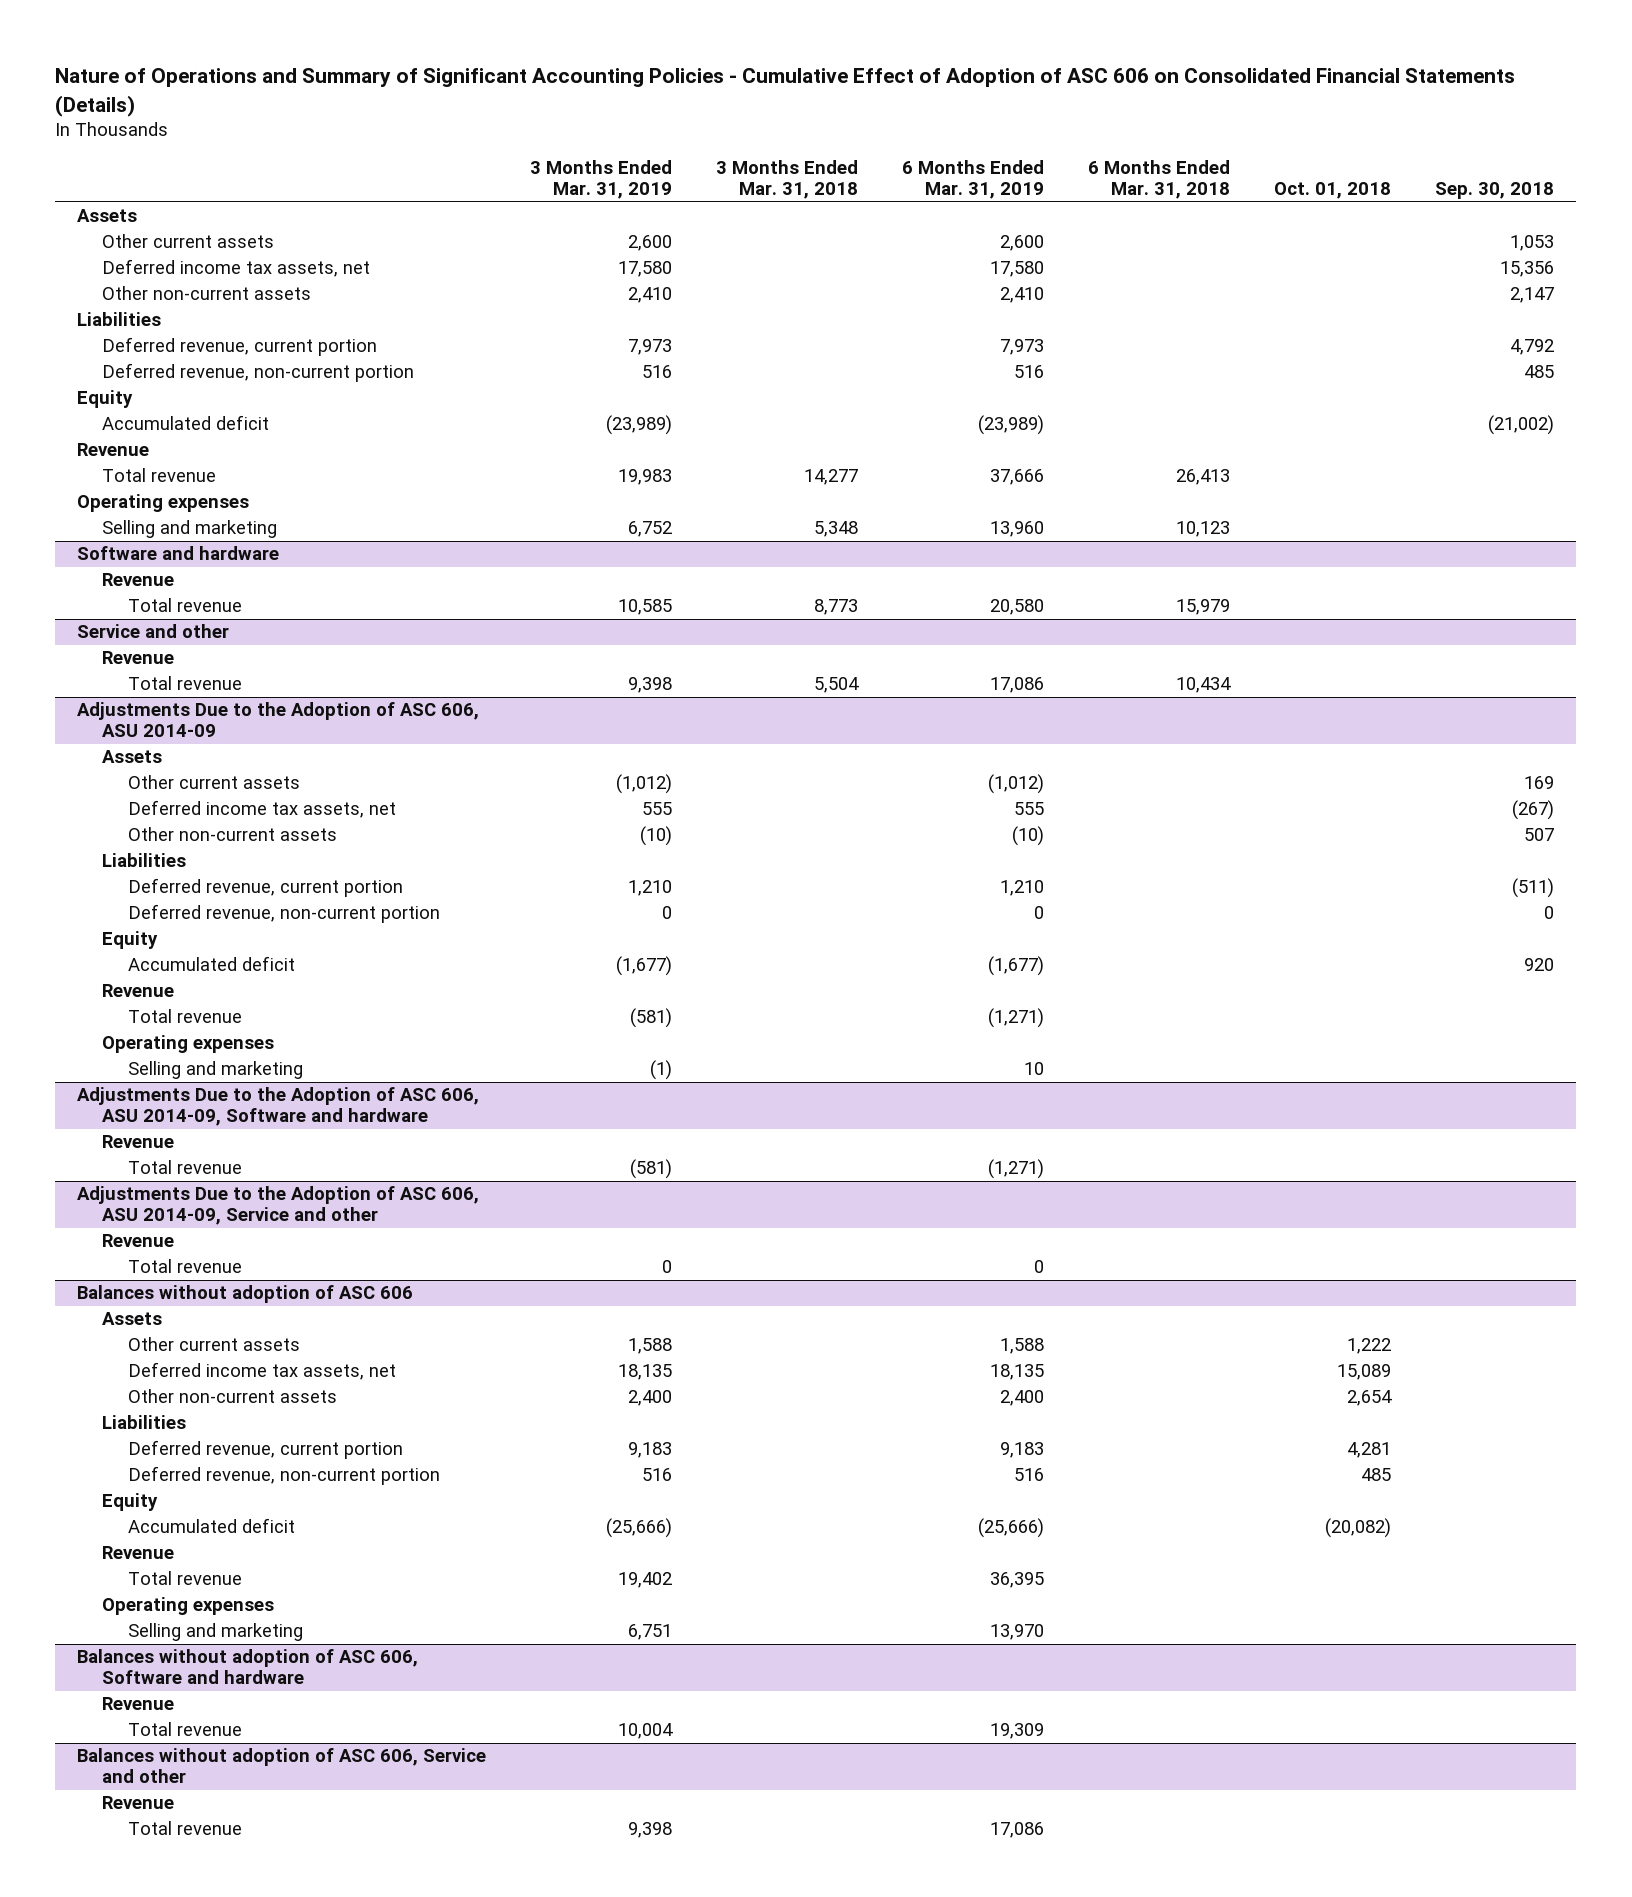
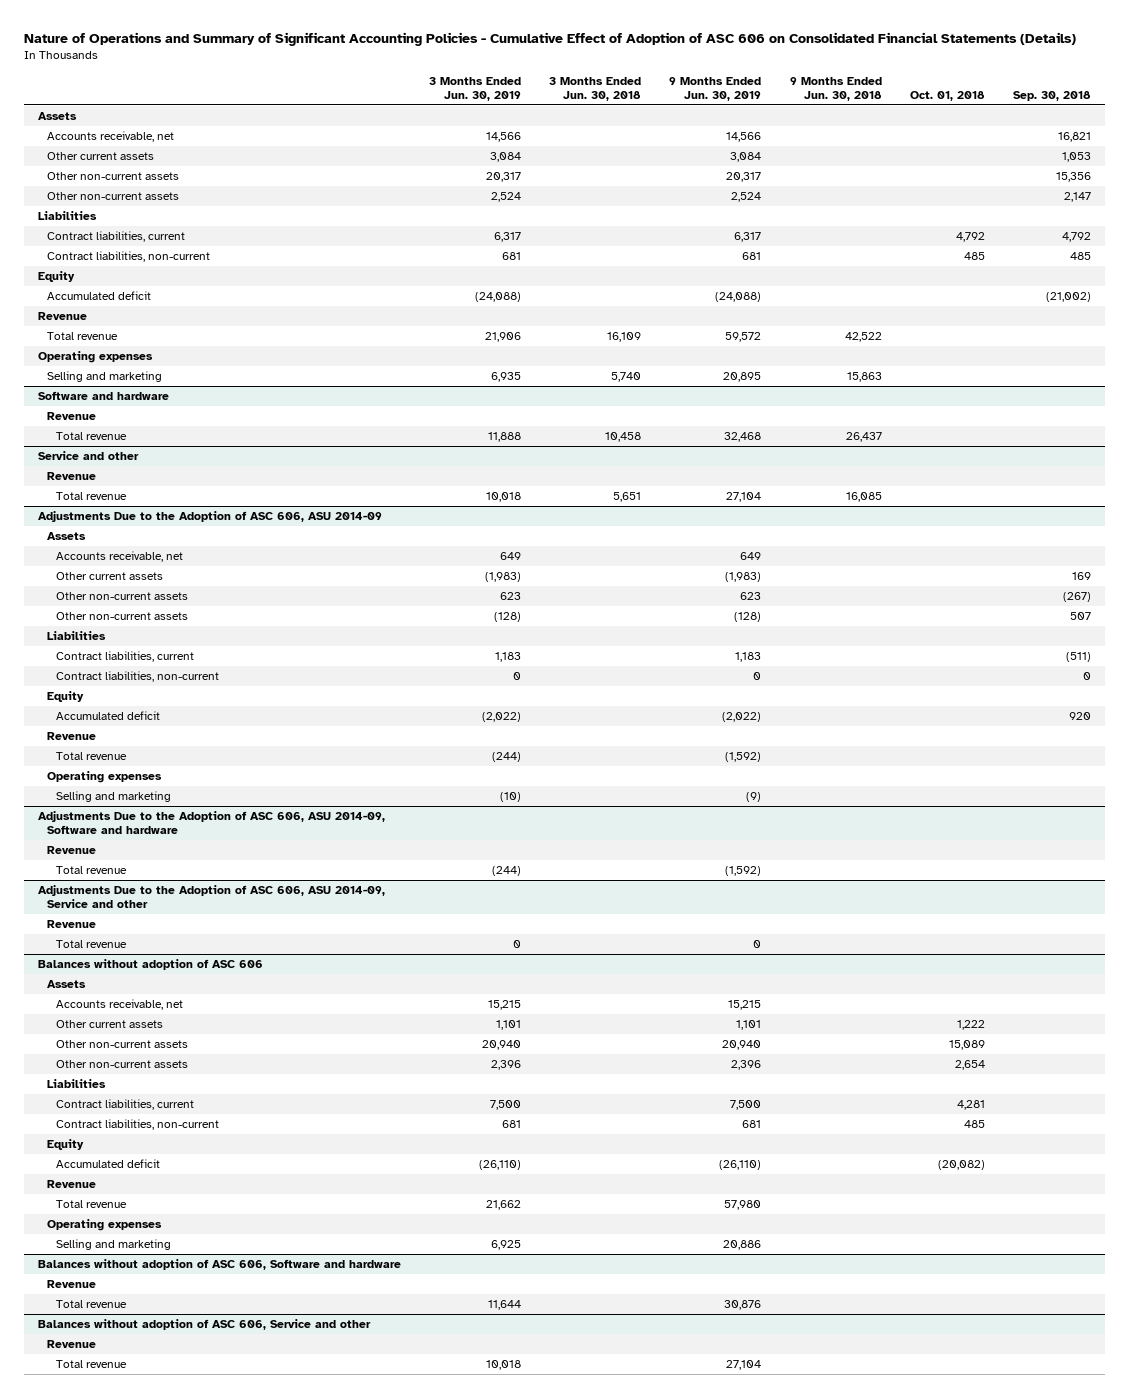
[530,160,673,200] 3 Months Ended Mar. 31, 2019 -> none
[716,160,859,200] 3 Months Ended Mar. 31, 2018 -> none
[902,160,1045,200] 6 Months Ended Mar. 31, 2019 -> none
[1088,160,1231,200] 6 Months Ended Mar. 31, 2018 -> none
none -> [429,76,522,101] 3 Months Ended Jun. 30, 2019
none -> [549,76,642,101] 3 Months Ended Jun. 30, 2018
none -> [669,76,762,101] 9 Months Ended Jun. 30, 2019
none -> [789,76,882,101] 9 Months Ended Jun. 30, 2018
none -> [46,130,174,142] Accounts receivable, net
[102,259,371,278] Deferred income tax assets, net -> [46,171,179,180] Other non-current assets
[102,337,378,357] Deferred revenue, current portion -> none
[102,363,415,383] Deferred revenue, non-current portion -> none
none -> [46,230,185,242] Contract liabilities, current
none -> [46,250,210,262] Contract liabilities, non-current
none -> [55,550,183,562] Accounts receivable, net
[127,800,396,819] Deferred income tax assets, net -> [55,591,188,600] Other non-current assets
[127,904,440,924] Deferred revenue, non-current portion -> none
[127,878,403,898] Deferred revenue, current portion -> [55,650,194,662] Contract liabilities, current
none -> [55,670,219,682] Contract liabilities, non-current
none -> [55,998,183,1010] Accounts receivable, net
[127,1362,396,1381] Deferred income tax assets, net -> [55,1039,188,1048] Other non-current assets
[127,1440,403,1460] Deferred revenue, current portion -> [55,1098,194,1110] Contract liabilities, current
[127,1466,440,1486] Deferred revenue, non-current portion -> [55,1118,219,1130] Contract liabilities, non-current

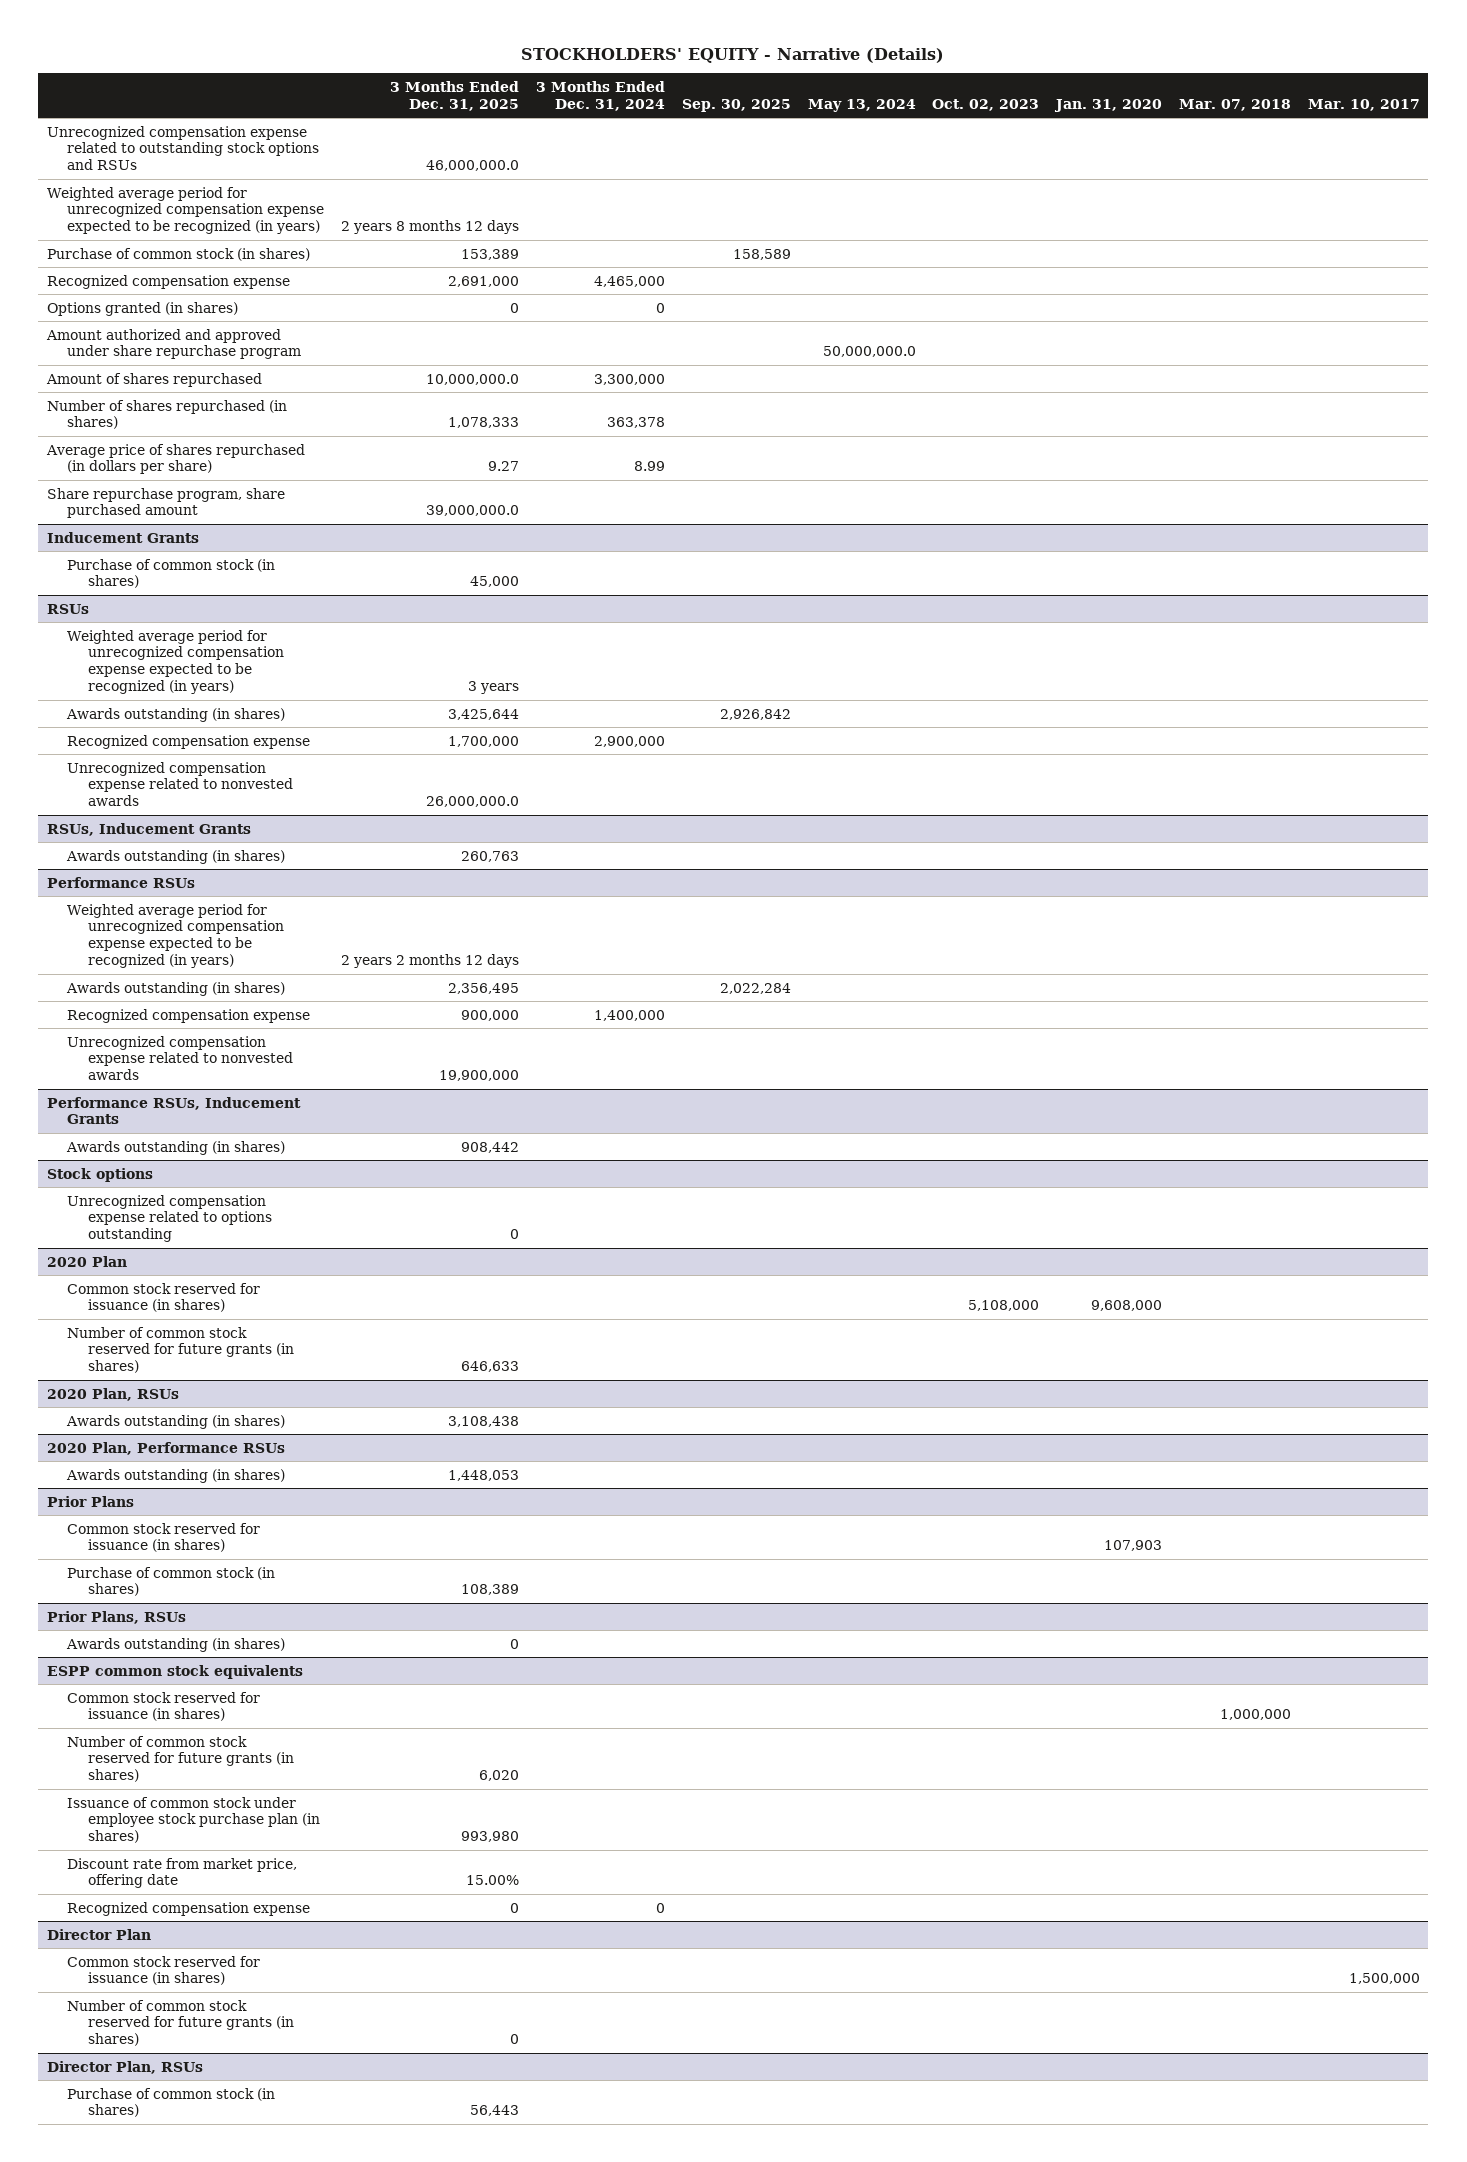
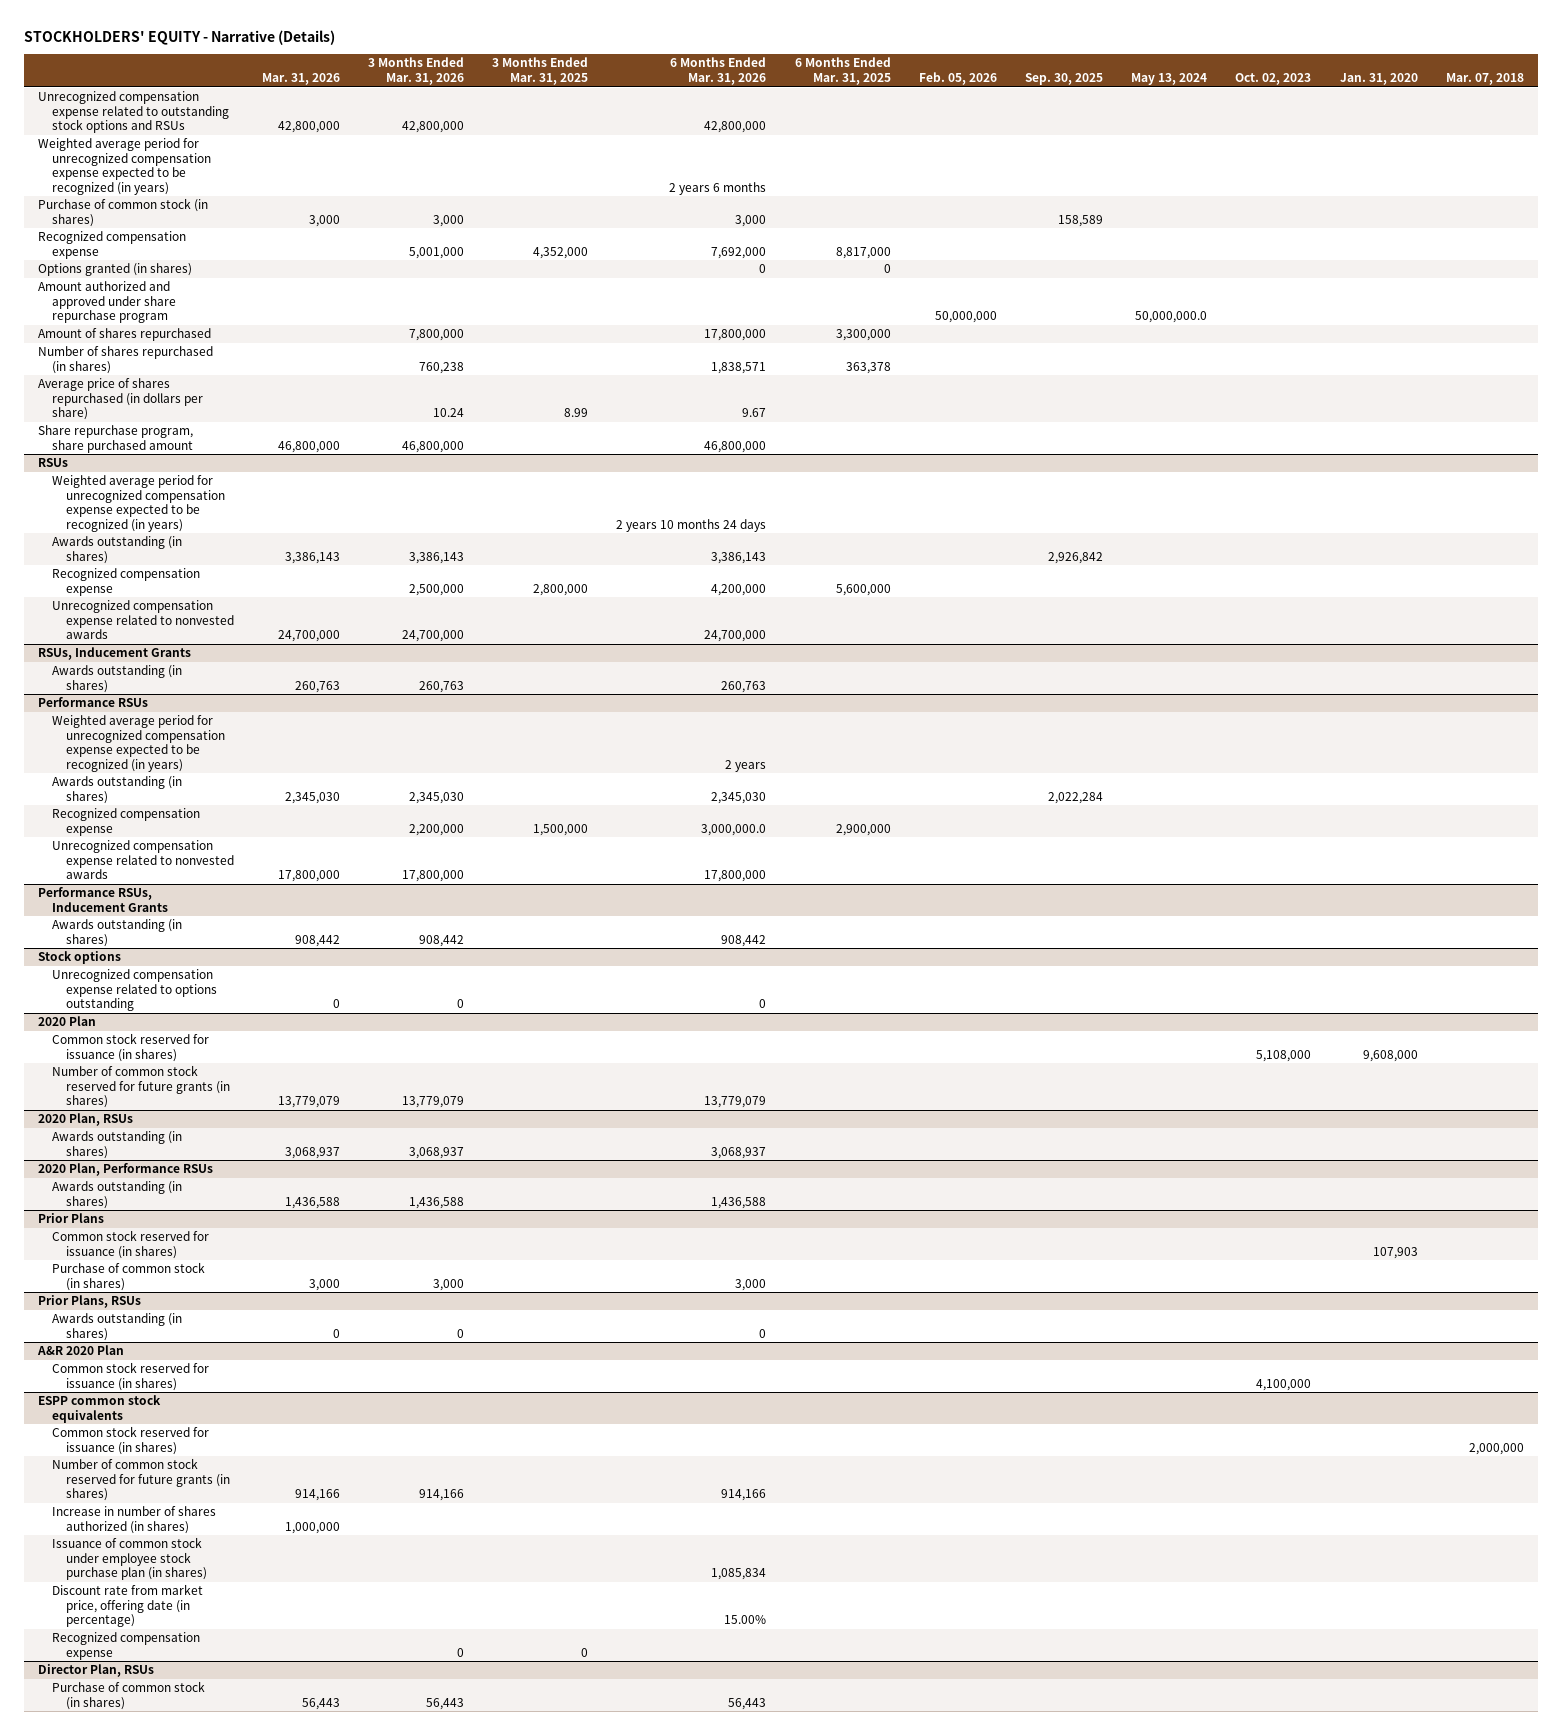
[390,81,520,111] 3 Months Ended Dec. 31, 2025 -> none
[535,81,665,111] 3 Months Ended Dec. 31, 2024 -> none
[1307,98,1420,111] Mar. 10, 2017 -> none
none -> [261,72,340,85] Mar. 31, 2026
none -> [368,57,465,85] 3 Months Ended Mar. 31, 2026
none -> [492,57,589,85] 3 Months Ended Mar. 31, 2025
none -> [670,57,767,85] 6 Months Ended Mar. 31, 2026
none -> [794,57,891,85] 6 Months Ended Mar. 31, 2025
none -> [918,71,997,85] Feb. 05, 2026
[46,531,199,543] Inducement Grants -> none
[67,558,276,589] Purchase of common stock (in shares) -> none
none -> [36,1345,124,1356] A&R 2020 Plan
none -> [51,1362,209,1391] Common stock reserved for issuance (in shares)
[1220,1709,1292,1721] 1,000,000 -> [1468,1442,1524,1455] 2,000,000
none -> [51,1506,216,1534] Increase in number of shares authorized (in shares)
[67,1857,298,1889] Discount rate from market price, offering date -> [51,1584,203,1628] Discount rate from market price, offering date (in percentage)
[46,1928,151,1940] Director Plan -> none
[67,1955,261,1986] Common stock reserved for issuance (in shares) -> none
[67,1999,294,2047] Number of common stock reserved for future grants (in shares) -> none

